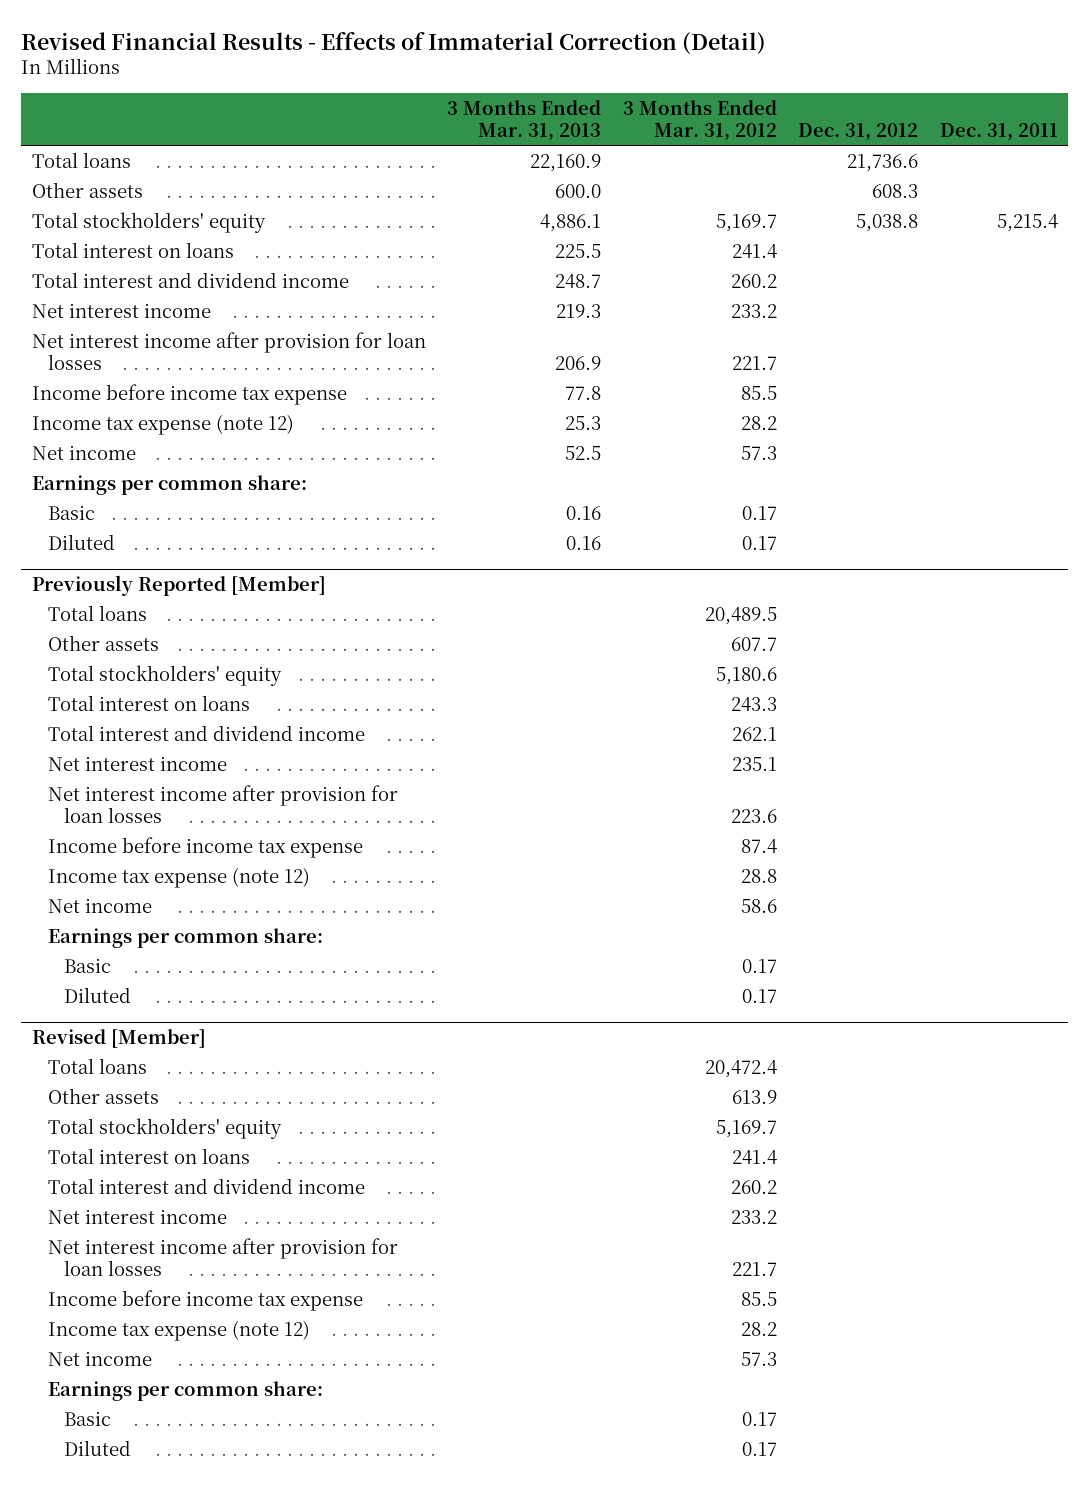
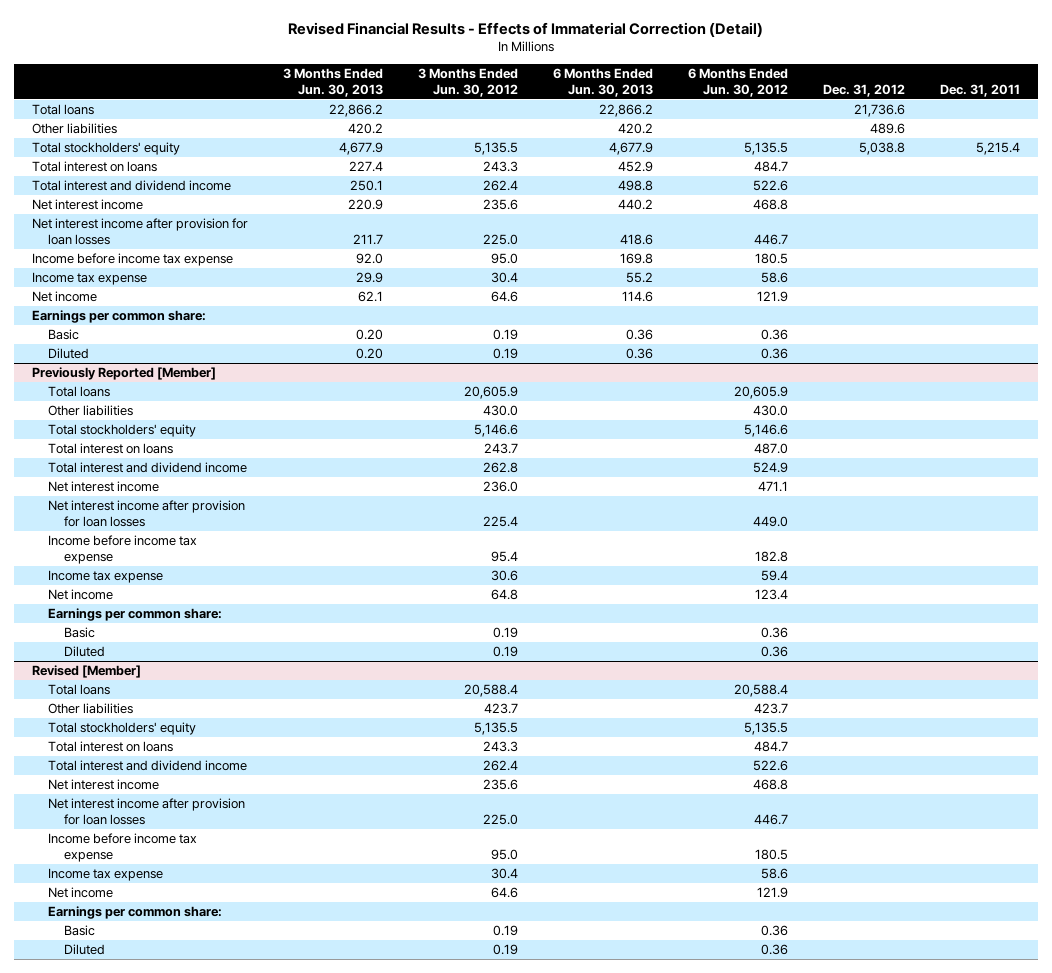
[447,99,602,142] 3 Months Ended Mar. 31, 2013 -> none
[622,99,777,142] 3 Months Ended Mar. 31, 2012 -> none
none -> [282,68,383,97] 3 Months Ended Jun. 30, 2013
none -> [417,68,518,97] 3 Months Ended Jun. 30, 2012
none -> [552,68,653,97] 6 Months Ended Jun. 30, 2013
none -> [687,68,788,97] 6 Months Ended Jun. 30, 2012
[31,181,143,198] Other assets -> none
none -> [31,123,117,135] Other liabilities
[31,413,294,435] Income tax expense (note 12) -> [31,272,147,286] Income tax expense
[47,634,159,651] Other assets -> none
none -> [48,405,134,417] Other liabilities
[47,866,310,888] Income tax expense (note 12) -> [48,570,164,584] Income tax expense
[47,1087,159,1104] Other assets -> none
none -> [48,703,134,715] Other liabilities
[47,1319,310,1341] Income tax expense (note 12) -> [48,868,164,882] Income tax expense

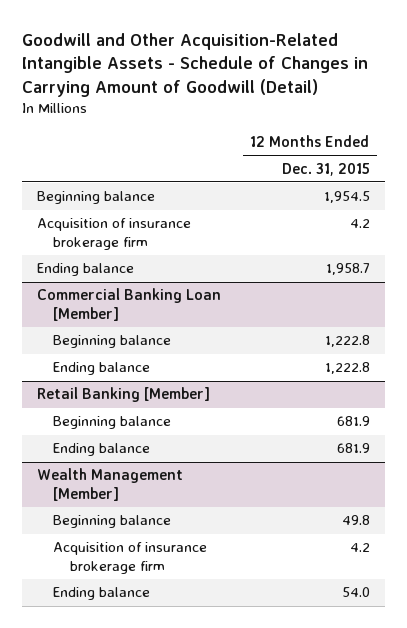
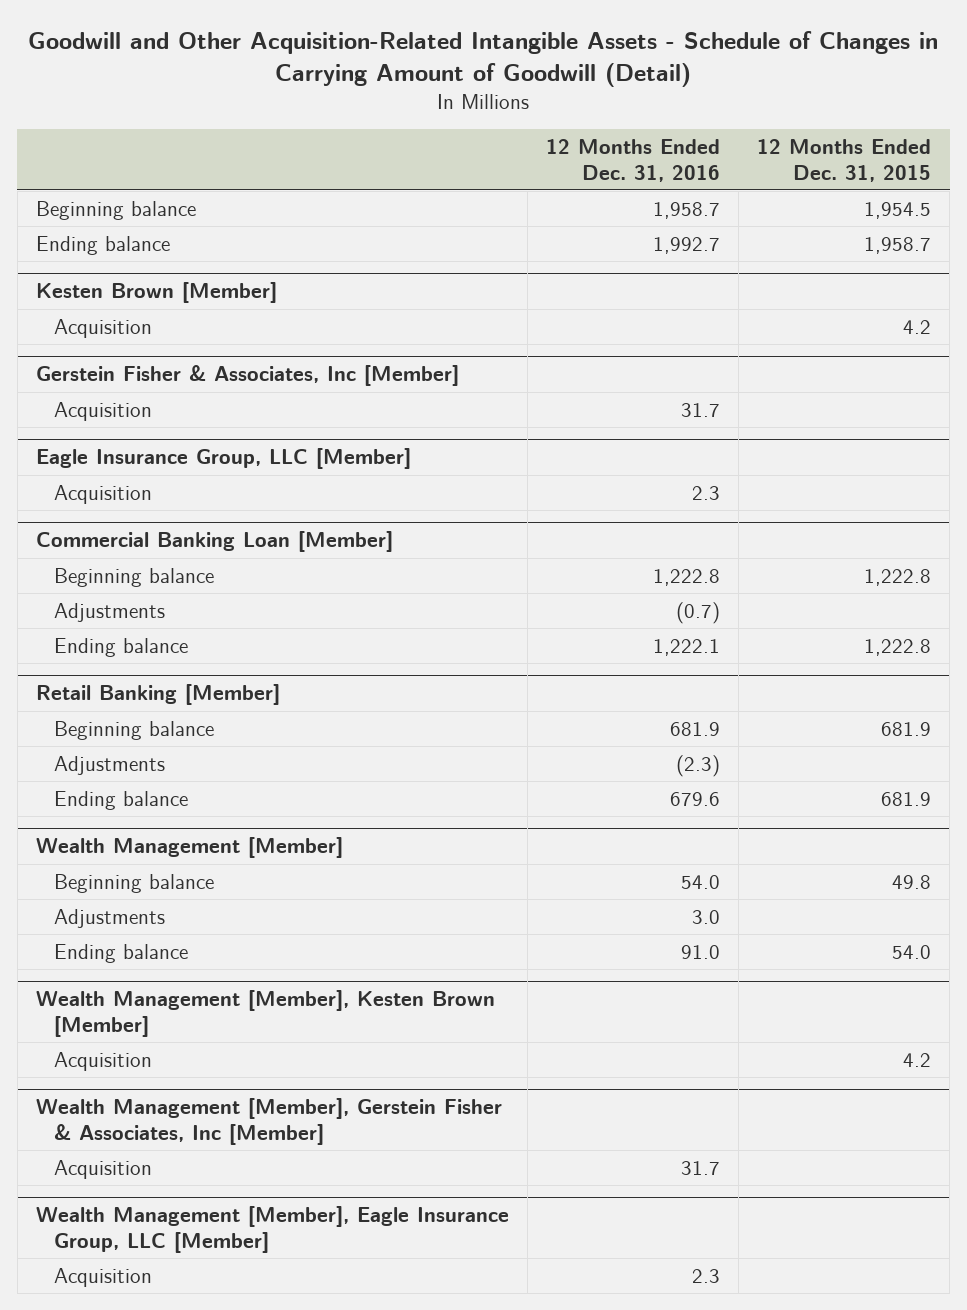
none -> [545,138,720,182] 12 Months Ended Dec. 31, 2016
[36,218,191,251] Acquisition of insurance brokerage firm -> none
none -> [35,282,277,304] Kesten Brown [Member]
none -> [54,318,153,338] Acquisition
none -> [35,365,459,387] Gerstein Fisher & Associates, Inc [Member]
none -> [54,401,153,421] Acquisition
none -> [35,448,411,470] Eagle Insurance Group, LLC [Member]
none -> [54,484,153,504] Acquisition
none -> [54,602,166,622] Adjustments
none -> [54,755,166,775] Adjustments
[53,542,208,575] Acquisition of insurance brokerage firm -> none
none -> [54,908,166,928] Adjustments
none -> [35,990,495,1038] Wealth Management [Member], Kesten Brown [Member]
none -> [54,1051,153,1071] Acquisition
none -> [35,1098,502,1146] Wealth Management [Member], Gerstein Fisher & Associates, Inc [Member]
none -> [54,1159,153,1179] Acquisition
none -> [35,1206,509,1254] Wealth Management [Member], Eagle Insurance Group, LLC [Member]
none -> [54,1267,153,1287] Acquisition

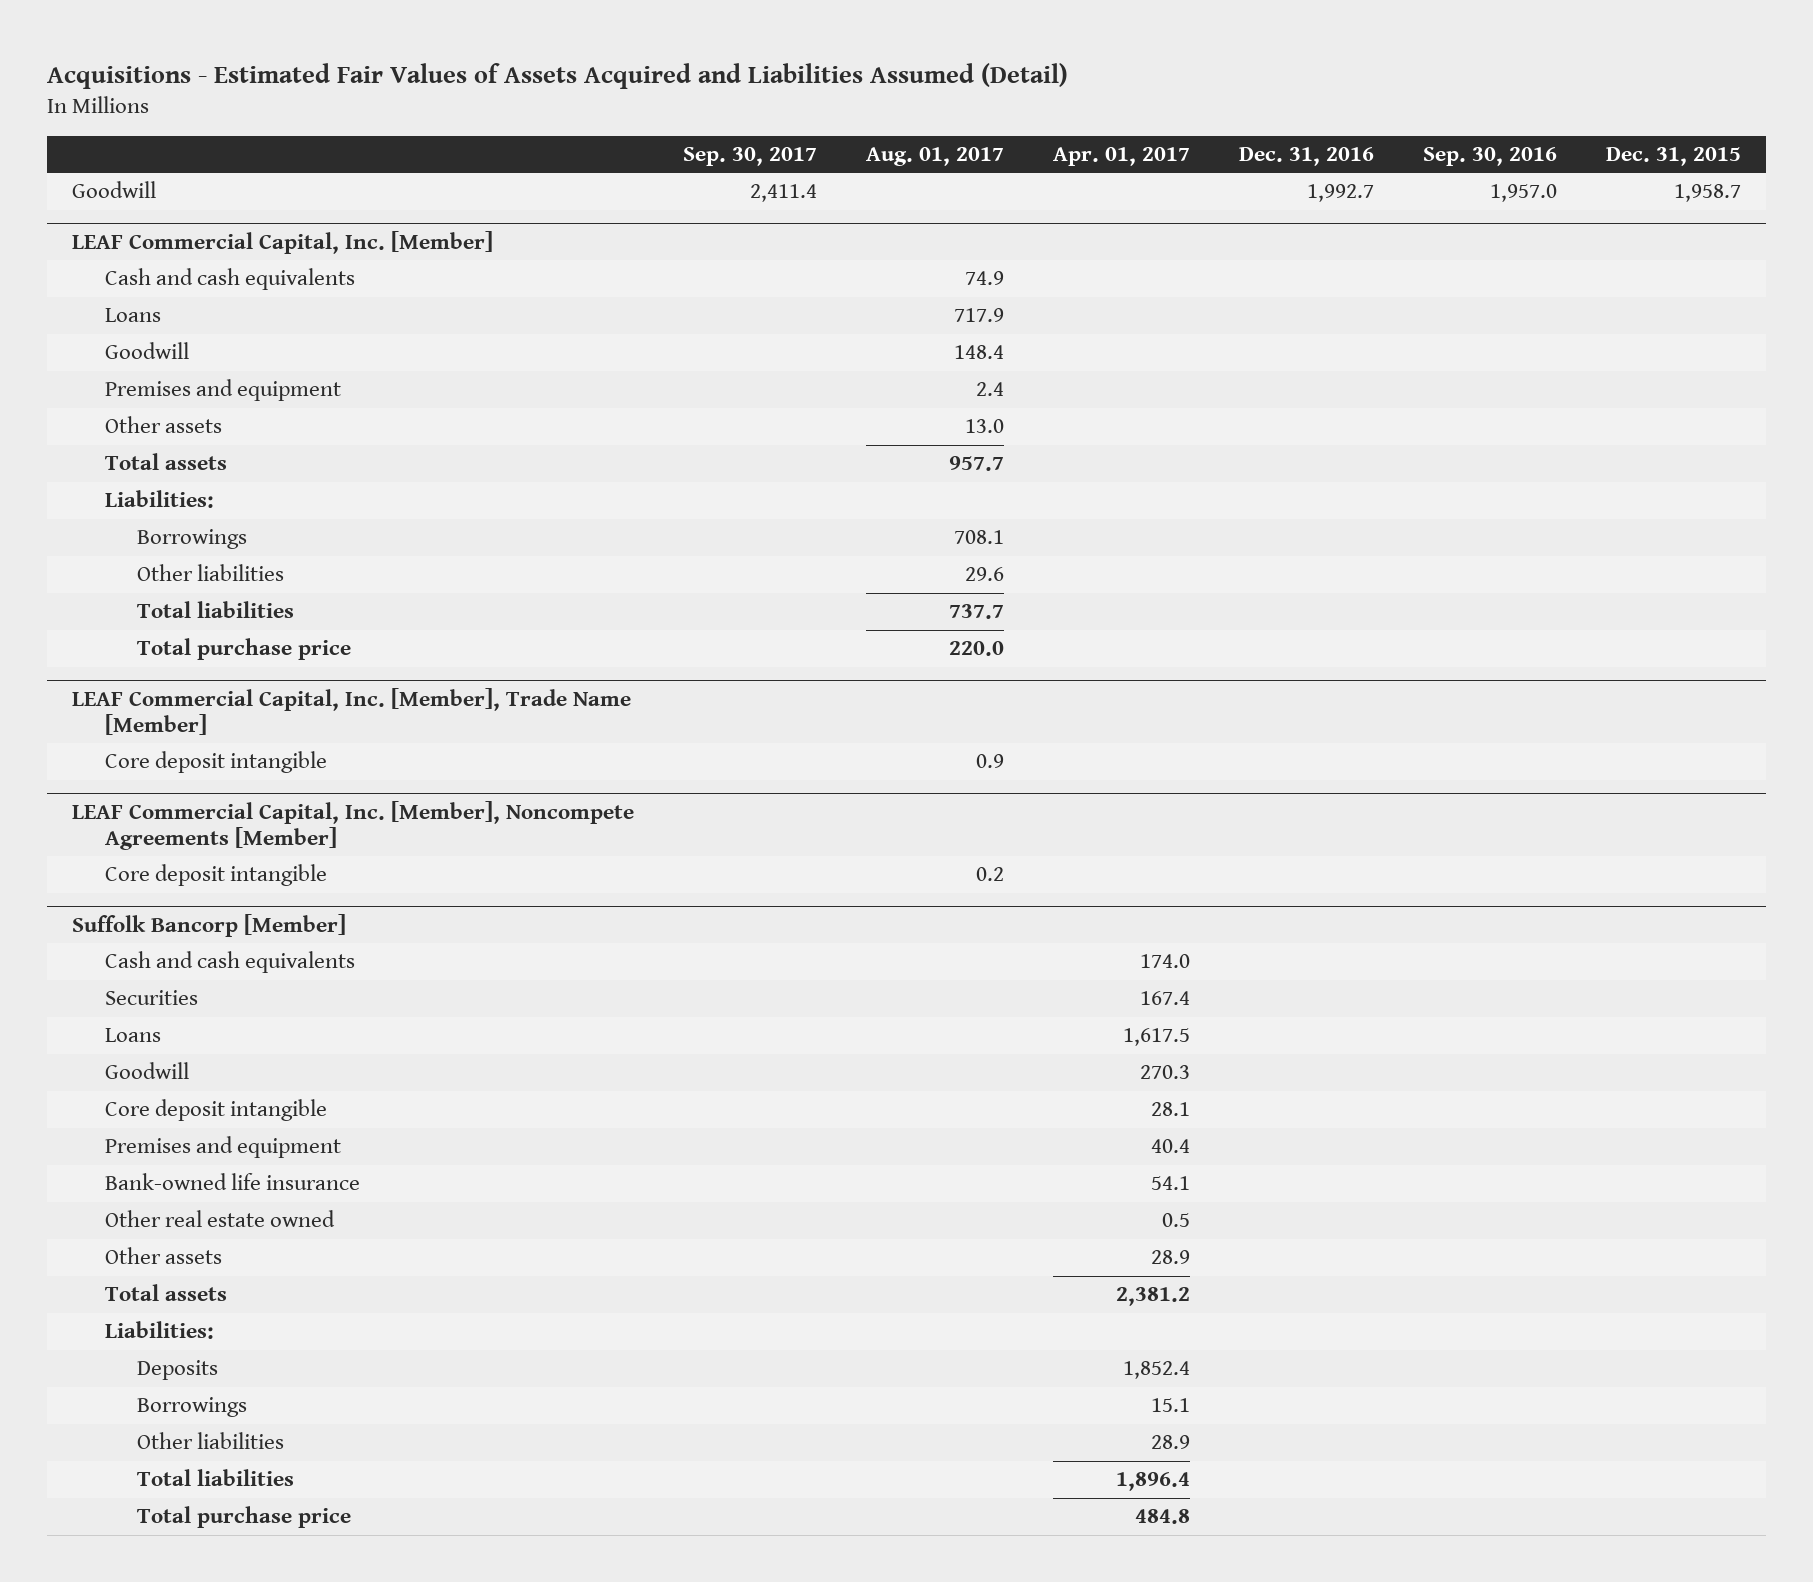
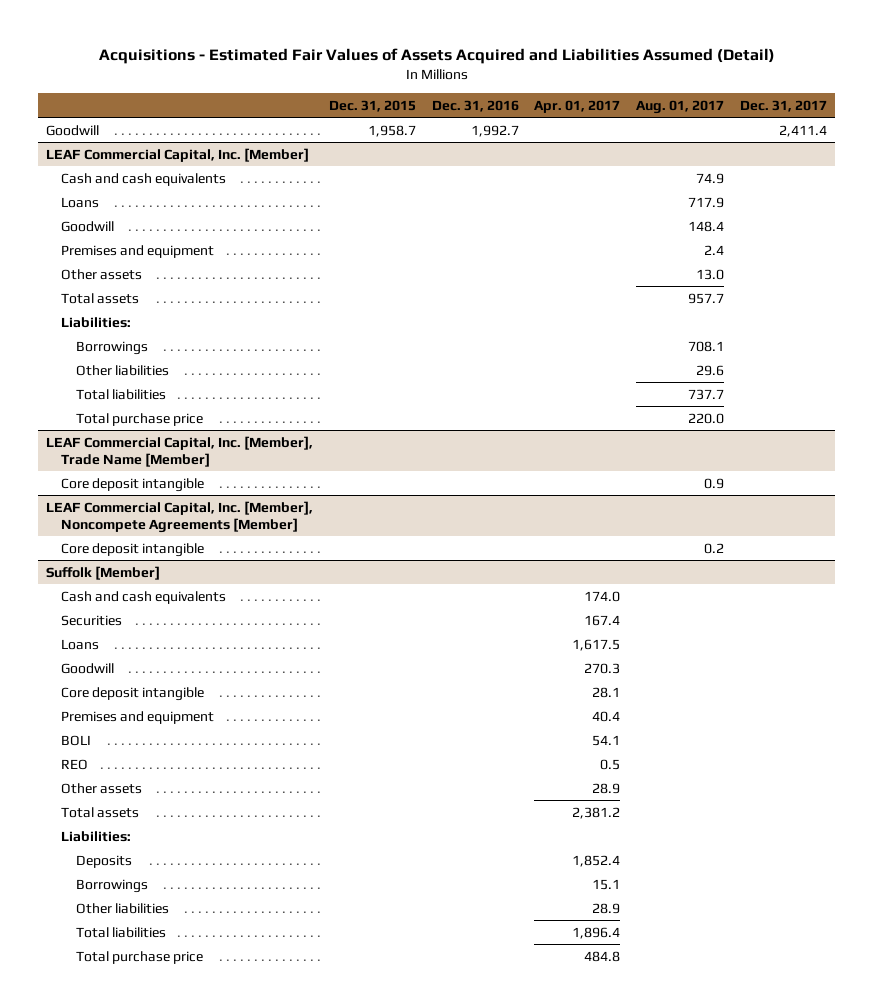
[683,147,818,167] Sep. 30, 2017 -> none
[1423,147,1558,167] Sep. 30, 2016 -> none
none -> [739,99,827,112] Dec. 31, 2017
[71,913,346,937] Suffolk Bancorp [Member] -> [46,565,161,580] Suffolk [Member]
[104,1210,335,1228] Other real estate owned -> none
[104,1173,360,1191] Bank-owned life insurance -> [60,734,91,746] BOLI
none -> [60,758,88,770] REO

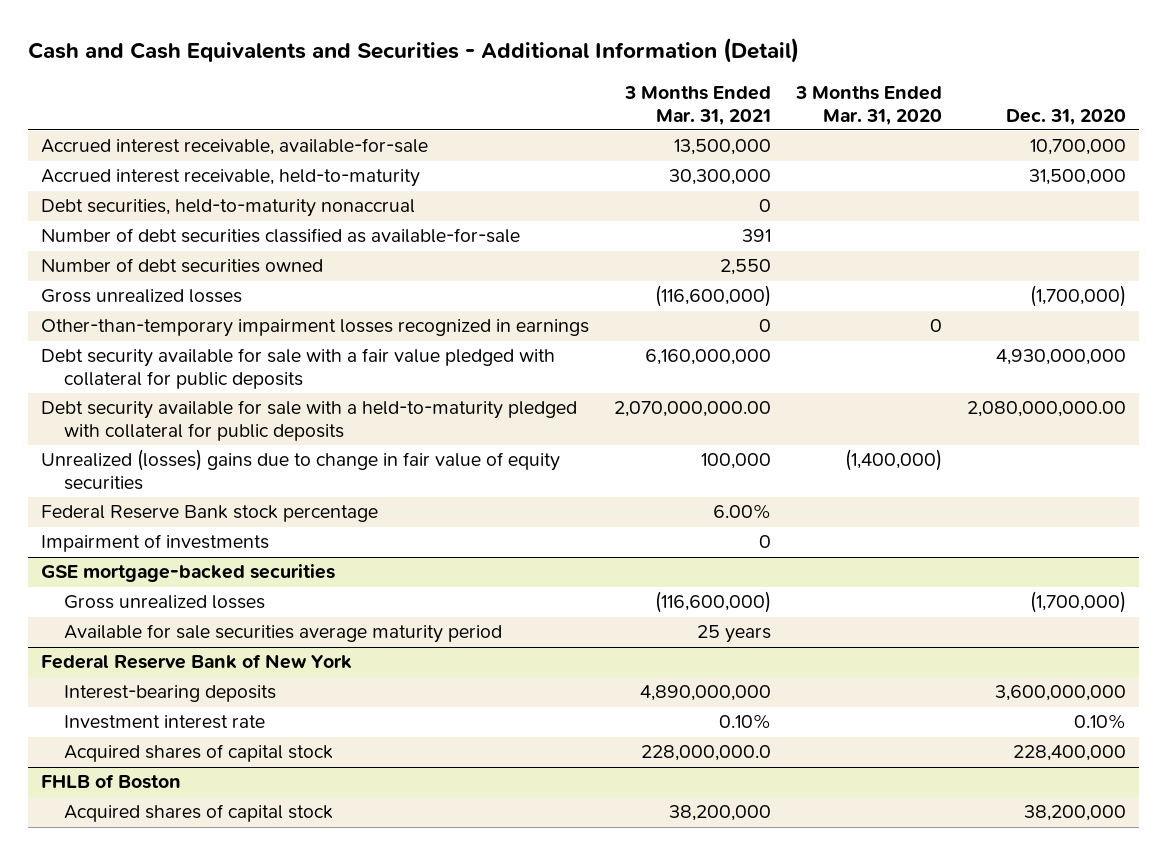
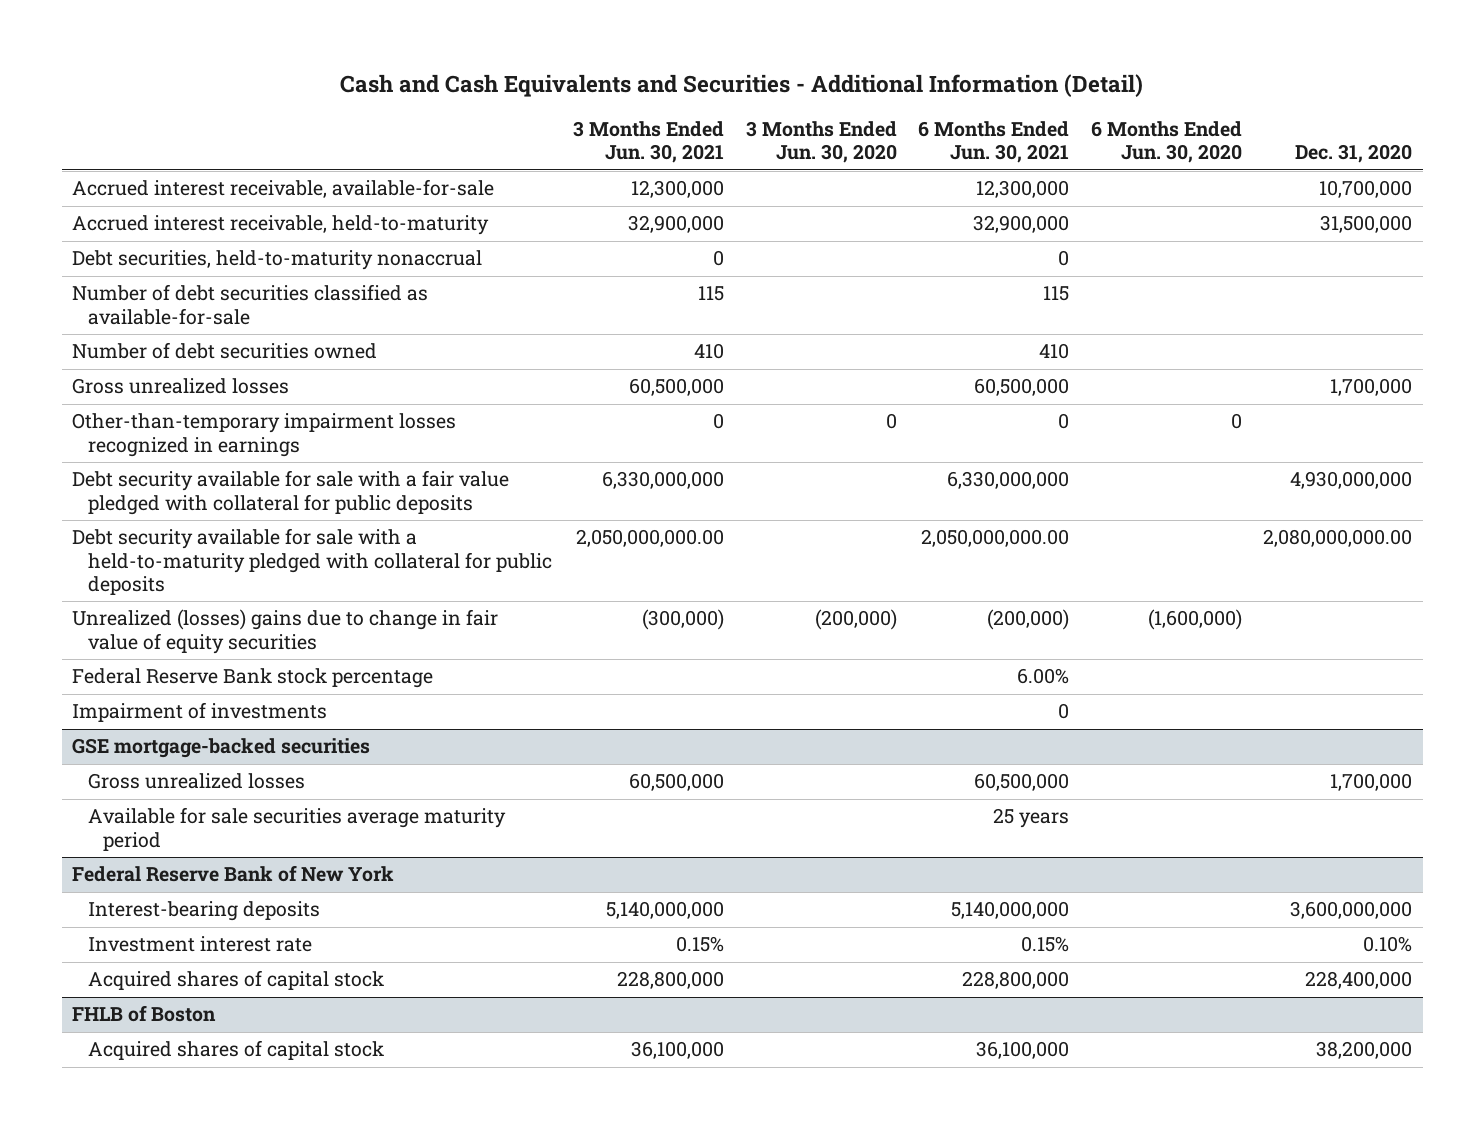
[623,86,771,125] 3 Months Ended Mar. 31, 2021 -> none
[795,86,943,125] 3 Months Ended Mar. 31, 2020 -> none
none -> [573,121,725,164] 3 Months Ended Jun. 30, 2021
none -> [745,121,897,164] 3 Months Ended Jun. 30, 2020
none -> [918,121,1070,164] 6 Months Ended Jun. 30, 2021
none -> [1090,121,1242,164] 6 Months Ended Jun. 30, 2020
[1030,285,1127,308] (1,700,000) -> [1330,378,1413,397] 1,700,000
[1030,591,1127,614] (1,700,000) -> [1330,773,1413,792] 1,700,000

